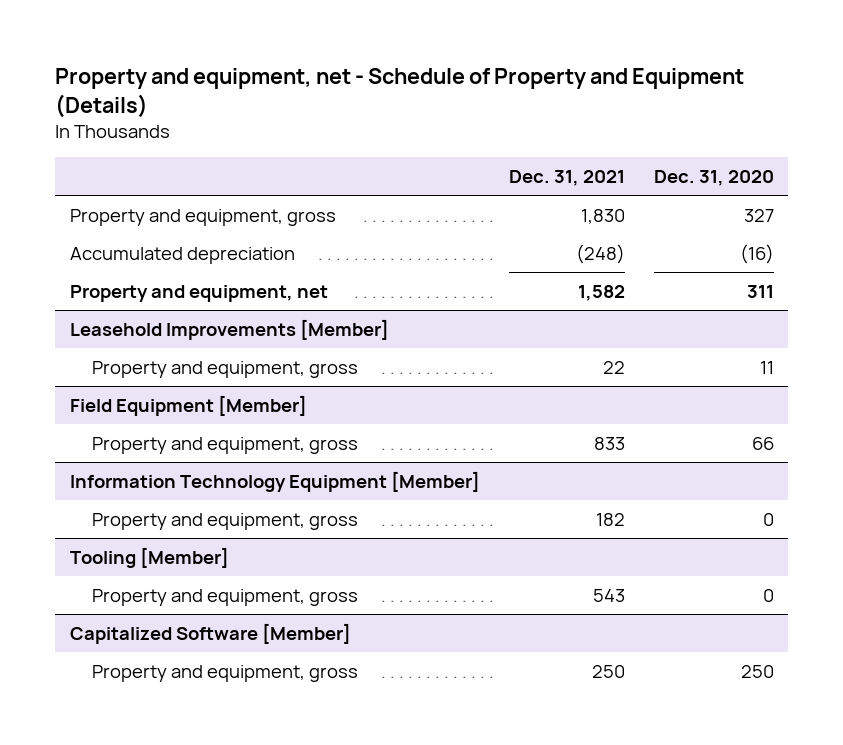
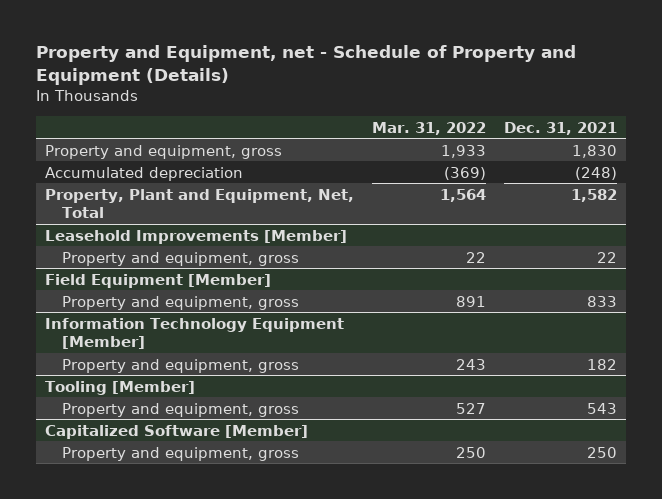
[55,68,745,119] Property and equipment, net - Schedule of Property and Equipment (Details) -> [35,45,576,86] Property and Equipment, net - Schedule of Property and Equipment (Details)
[653,170,774,187] Dec. 31, 2020 -> none
none -> [371,121,486,135] Mar. 31, 2022
[69,284,328,302] Property and equipment, net -> [44,188,354,219] Property, Plant and Equipment, Net, Total

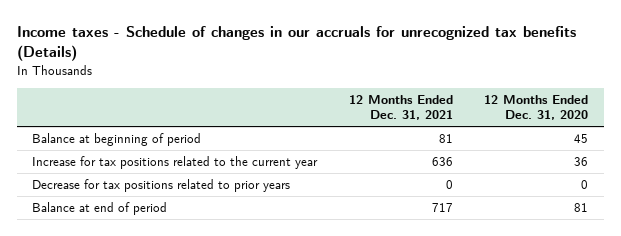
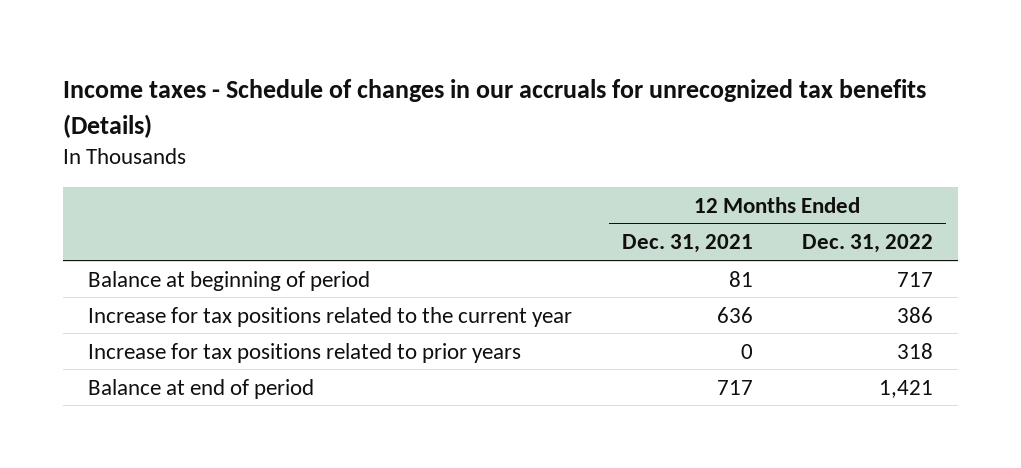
[484,95,589,121] 12 Months Ended Dec. 31, 2020 -> none
none -> [802,234,934,254] Dec. 31, 2022
[32,178,291,192] Decrease for tax positions related to prior years -> [87,342,521,363] Increase for tax positions related to prior years

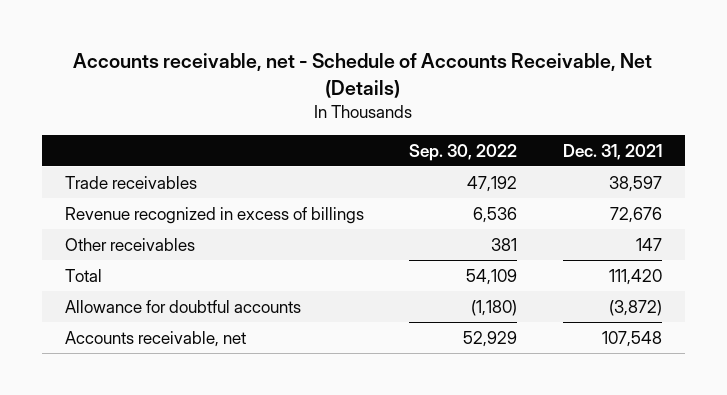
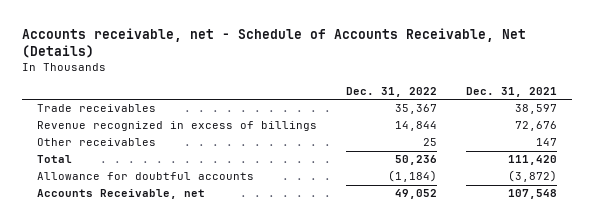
[409,143,518,161] Sep. 30, 2022 -> none
none -> [345,86,437,97] Dec. 31, 2022
[64,330,246,347] Accounts receivable, net -> [36,189,205,200] Accounts Receivable, net

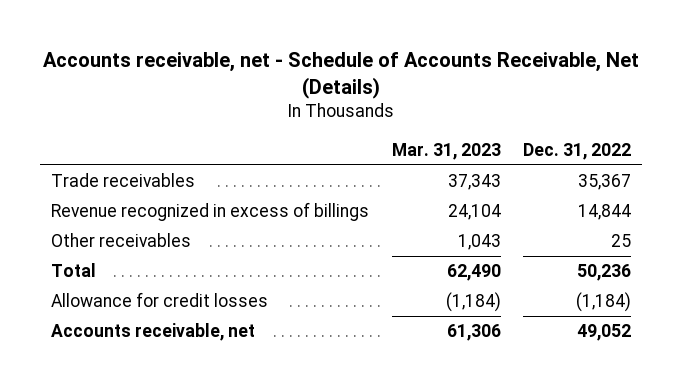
[466,86,558,97] Dec. 31, 2021 -> none
none -> [391,142,501,160] Mar. 31, 2023
[36,172,254,181] Allowance for doubtful accounts -> [51,292,269,308] Allowance for credit losses
[36,189,205,200] Accounts Receivable, net -> [51,323,256,342] Accounts receivable, net

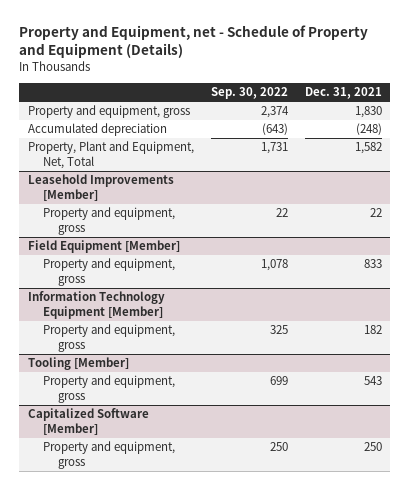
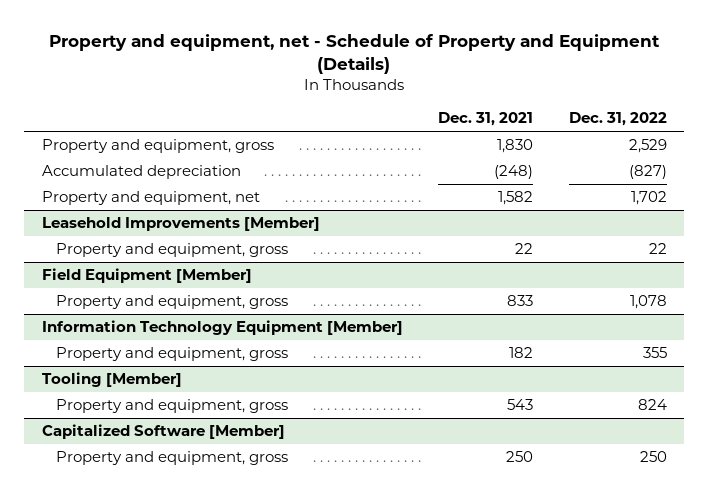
[18,25,368,59] Property and Equipment, net - Schedule of Property and Equipment (Details) -> [49,34,661,75] Property and equipment, net - Schedule of Property and Equipment (Details)
[210,87,288,100] Sep. 30, 2022 -> none
none -> [568,112,667,127] Dec. 31, 2022
[27,141,194,170] Property, Plant and Equipment, Net, Total -> [41,191,260,206] Property and equipment, net

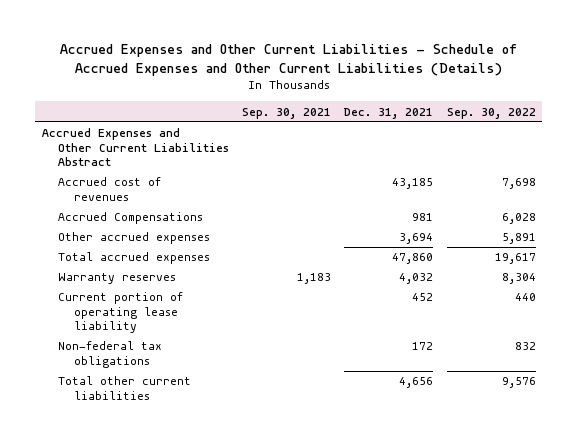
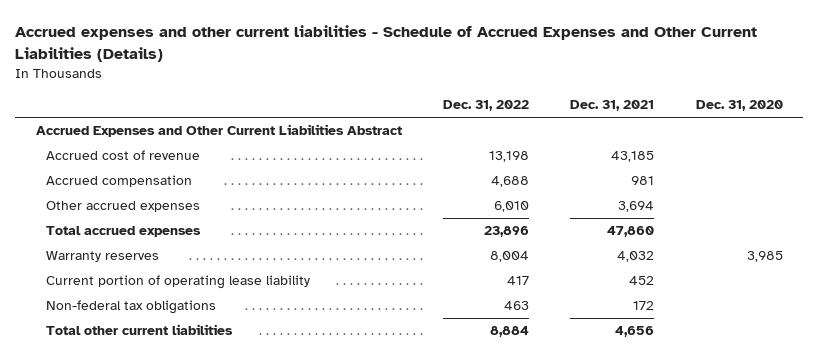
[59,43,517,76] Accrued Expenses and Other Current Liabilities - Schedule of Accrued Expenses and Other Current Liabilities (Details) -> [15,25,758,63] Accrued expenses and other current liabilities - Schedule of Accrued Expenses and Other Current Liabilities (Details)
[242,107,332,119] Sep. 30, 2021 -> none
[446,107,536,119] Sep. 30, 2022 -> none
none -> [443,100,530,112] Dec. 31, 2022
none -> [695,100,783,112] Dec. 31, 2020
[58,177,162,201] Accrued cost of revenues -> [46,150,201,161] Accrued cost of revenue
[58,212,204,225] Accrued Compensations -> [46,175,193,188] Accrued compensation

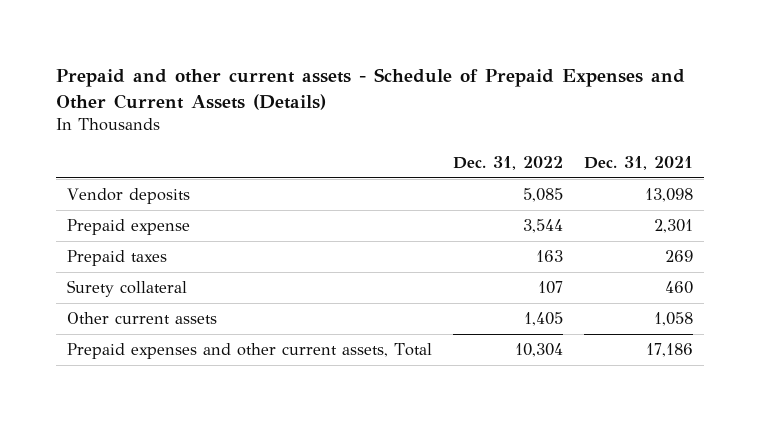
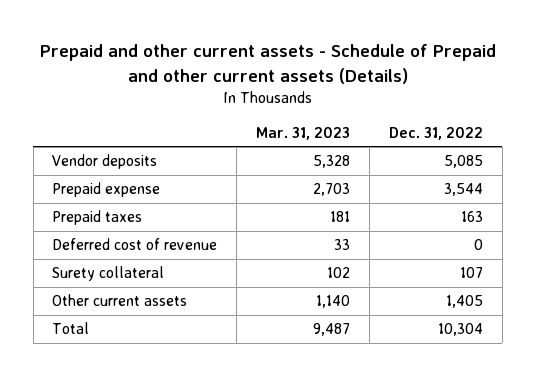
[56,68,686,110] Prepaid and other current assets - Schedule of Prepaid Expenses and Other Current Assets (Details) -> [39,44,496,84] Prepaid and other current assets - Schedule of Prepaid and other current assets (Details)
[584,155,694,170] Dec. 31, 2021 -> none
none -> [256,126,351,140] Mar. 31, 2023
none -> [52,238,218,251] Deferred cost of revenue
[66,343,432,360] Prepaid expenses and other current assets, Total -> [52,322,90,335] Total

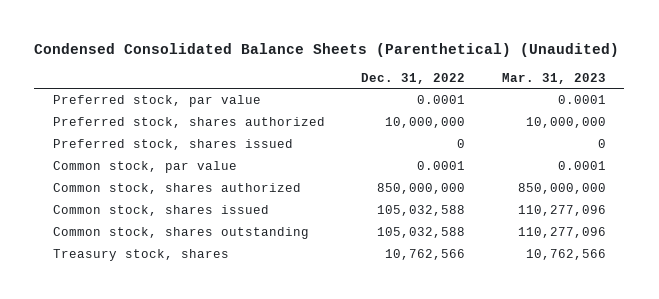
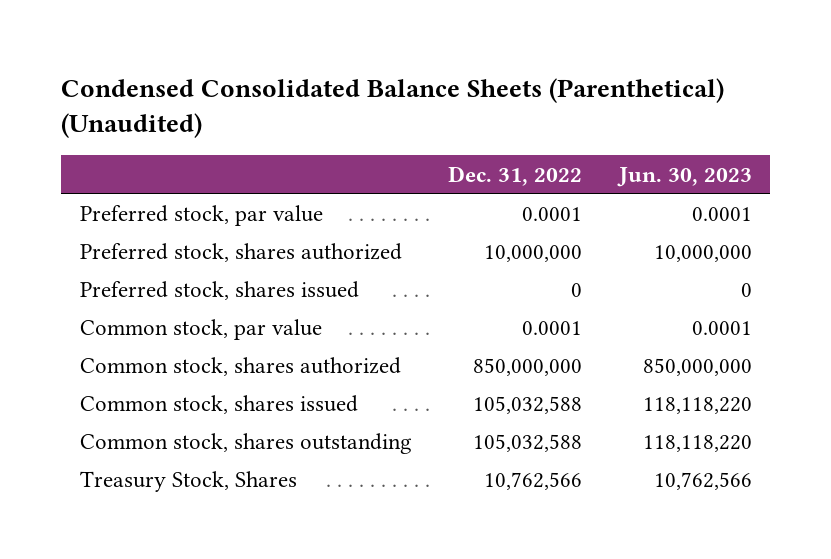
[501,72,606,84] Mar. 31, 2023 -> none
none -> [616,166,752,187] Jun. 30, 2023
[52,249,229,262] Treasury stock, shares -> [79,470,297,492] Treasury Stock, Shares

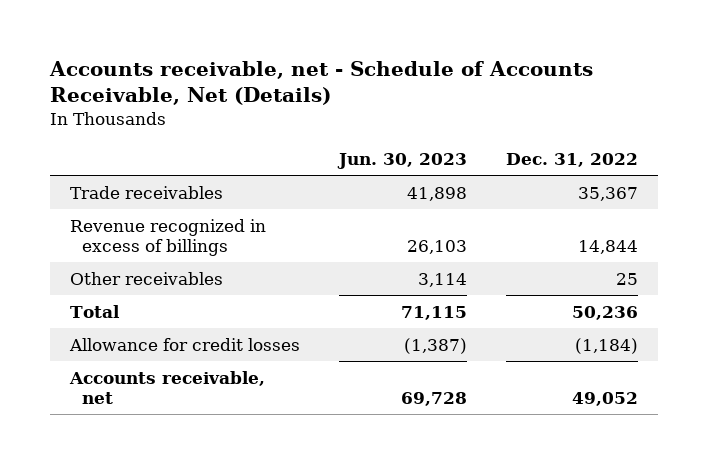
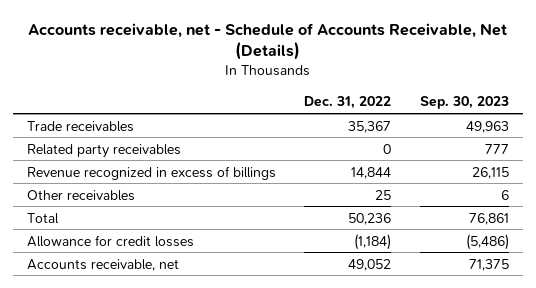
[337,152,468,169] Jun. 30, 2023 -> none
none -> [419,96,509,110] Sep. 30, 2023
none -> [26,143,181,158] Related party receivables

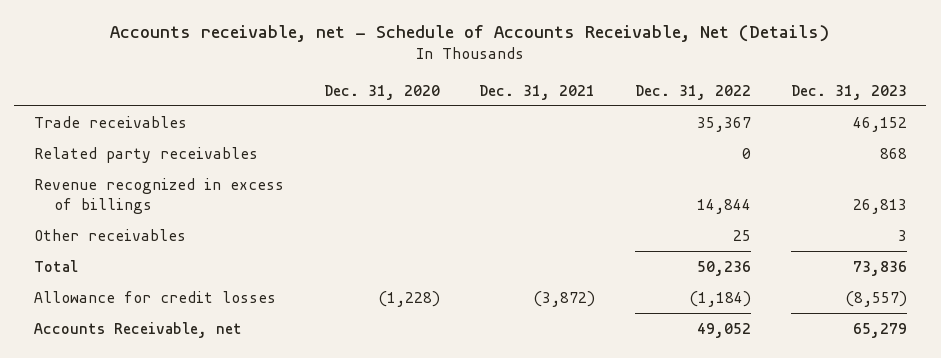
[419,96,509,110] Sep. 30, 2023 -> none
none -> [323,84,440,100] Dec. 31, 2020
none -> [479,84,596,100] Dec. 31, 2021
none -> [790,84,907,100] Dec. 31, 2023
[26,258,179,271] Accounts receivable, net -> [33,322,242,339] Accounts Receivable, net

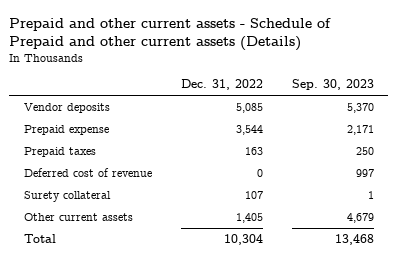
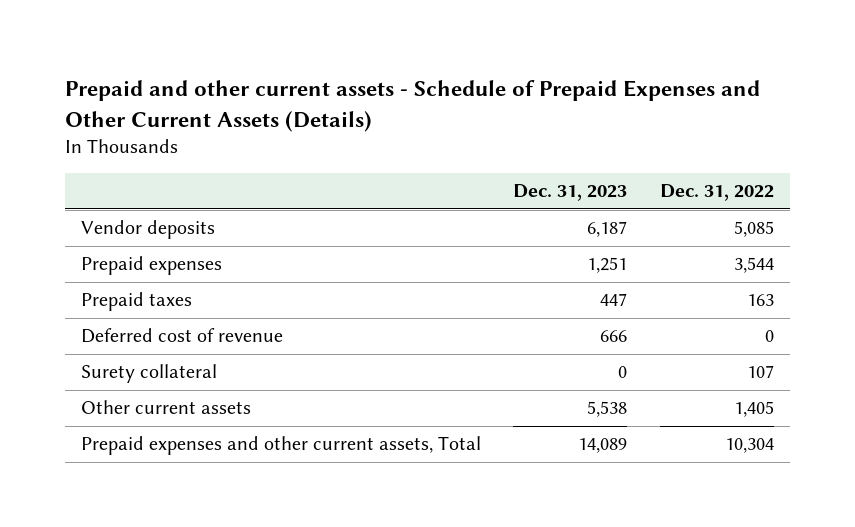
[9,17,332,51] Prepaid and other current assets - Schedule of Prepaid and other current assets (Details) -> [65,79,761,132] Prepaid and other current assets - Schedule of Prepaid Expenses and Other Current Assets (Details)
[291,79,374,91] Sep. 30, 2023 -> none
none -> [513,184,628,202] Dec. 31, 2023
[23,125,109,136] Prepaid expense -> [81,256,223,276] Prepaid expenses
[23,234,56,244] Total -> [81,436,482,456] Prepaid expenses and other current assets, Total

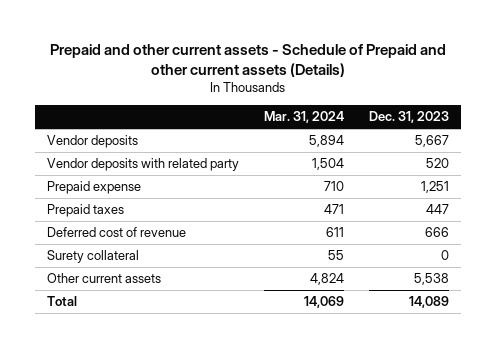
[65,79,761,132] Prepaid and other current assets - Schedule of Prepaid Expenses and Other Current Assets (Details) -> [49,43,446,77] Prepaid and other current assets - Schedule of Prepaid and other current assets (Details)
[659,184,774,202] Dec. 31, 2022 -> none
none -> [263,111,344,124] Mar. 31, 2024
[587,221,628,238] 6,187 -> [414,135,449,148] 5,667
none -> [47,158,240,172] Vendor deposits with related party
[81,256,223,276] Prepaid expenses -> [47,181,142,195] Prepaid expense
[81,436,482,456] Prepaid expenses and other current assets, Total -> [47,296,78,307] Total

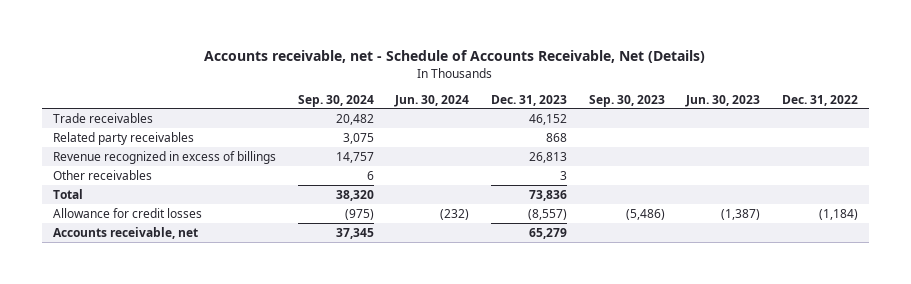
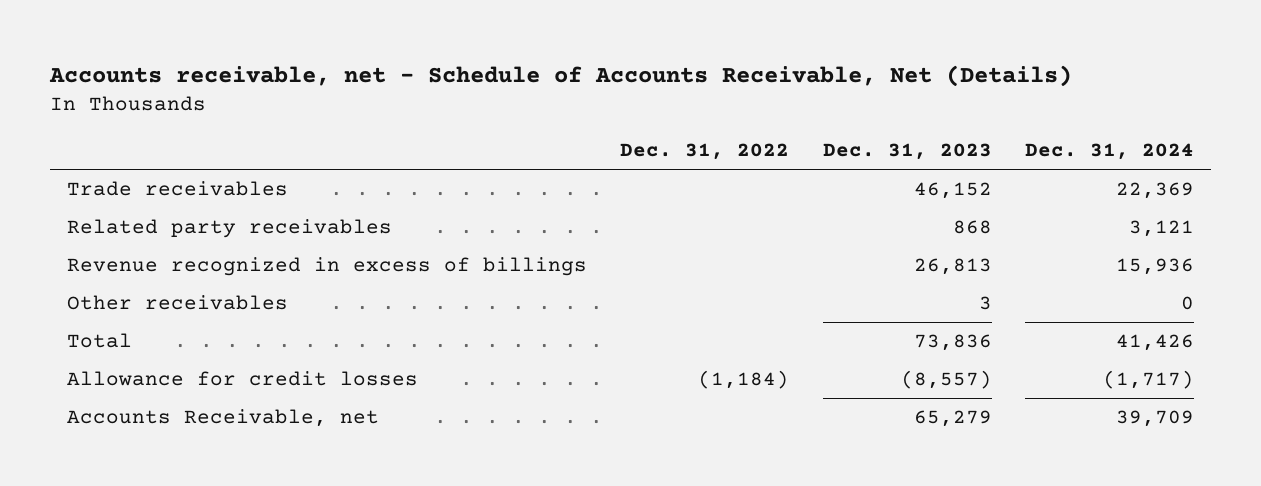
[297,94,374,107] Sep. 30, 2024 -> none
[394,94,470,107] Jun. 30, 2024 -> none
[588,94,665,107] Sep. 30, 2023 -> none
[685,94,761,107] Jun. 30, 2023 -> none
none -> [1024,143,1194,161] Dec. 31, 2024
[52,226,198,239] Accounts receivable, net -> [66,409,379,428] Accounts Receivable, net

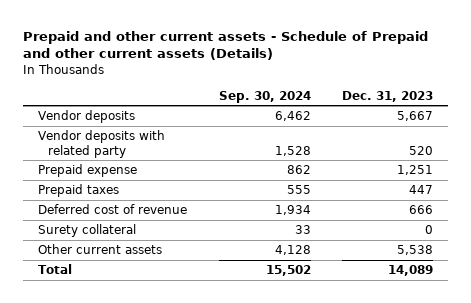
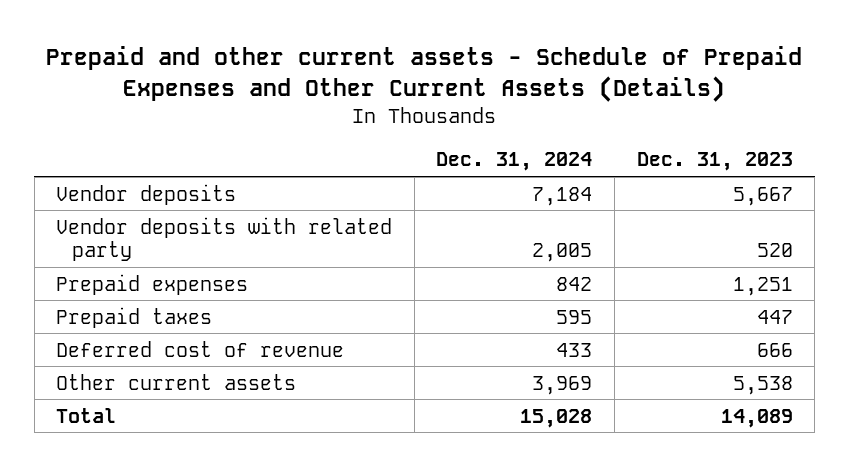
[22,30,428,61] Prepaid and other current assets - Schedule of Prepaid and other current assets (Details) -> [46,46,803,103] Prepaid and other current assets - Schedule of Prepaid Expenses and Other Current Assets (Details)
[218,90,311,103] Sep. 30, 2024 -> none
none -> [436,152,593,172] Dec. 31, 2024
[38,164,138,178] Prepaid expense -> [56,273,249,295] Prepaid expenses
[38,224,137,238] Surety collateral -> none

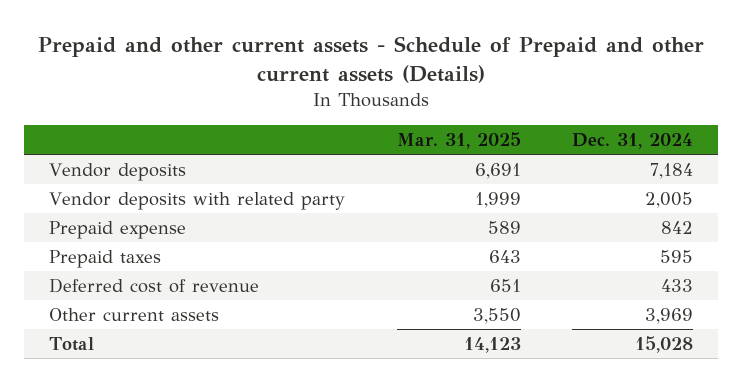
[46,46,803,103] Prepaid and other current assets - Schedule of Prepaid Expenses and Other Current Assets (Details) -> [38,36,705,84] Prepaid and other current assets - Schedule of Prepaid and other current assets (Details)
[636,152,793,172] Dec. 31, 2023 -> none
none -> [396,131,521,149] Mar. 31, 2025
[56,273,249,295] Prepaid expenses -> [49,221,187,240] Prepaid expense

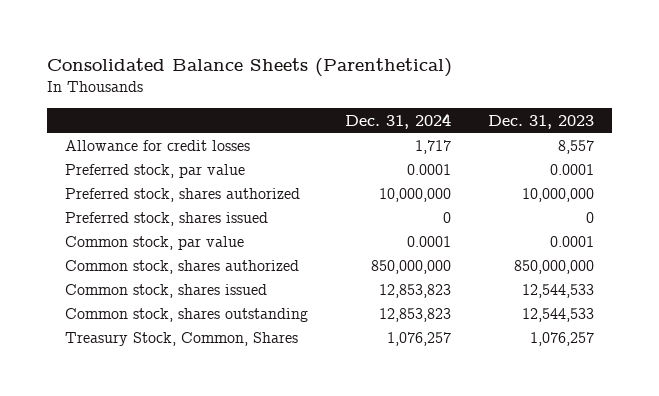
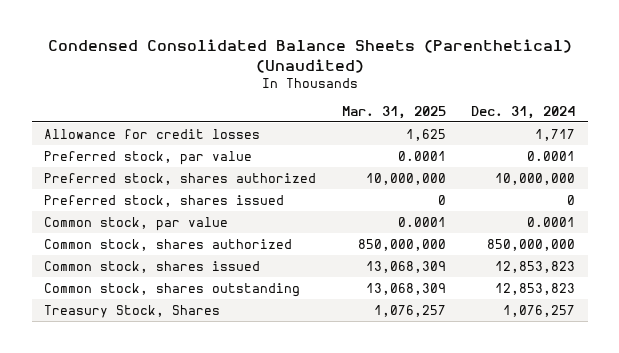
[46,57,452,77] Consolidated Balance Sheets (Parenthetical) -> [47,39,572,73] Condensed Consolidated Balance Sheets (Parenthetical) (Unaudited)
[487,114,594,129] Dec. 31, 2023 -> none
none -> [341,105,446,119] Mar. 31, 2025
[65,331,299,346] Treasury Stock, Common, Shares -> [44,304,221,318] Treasury Stock, Shares

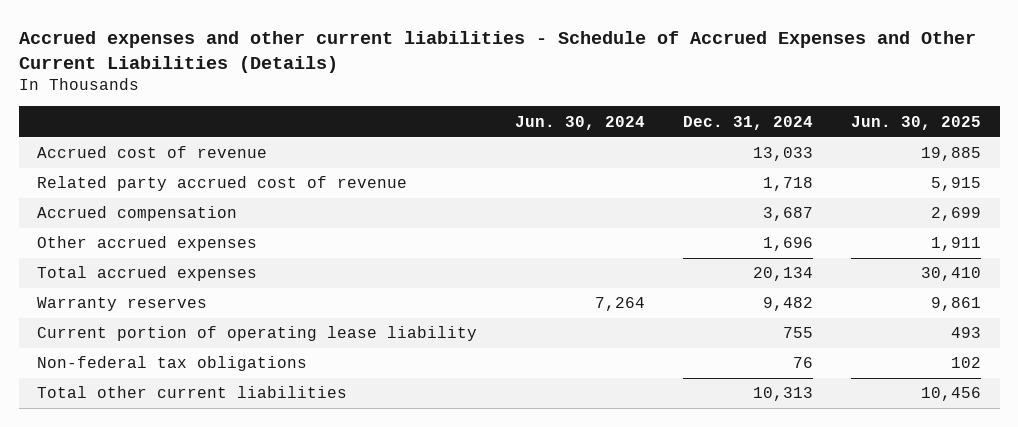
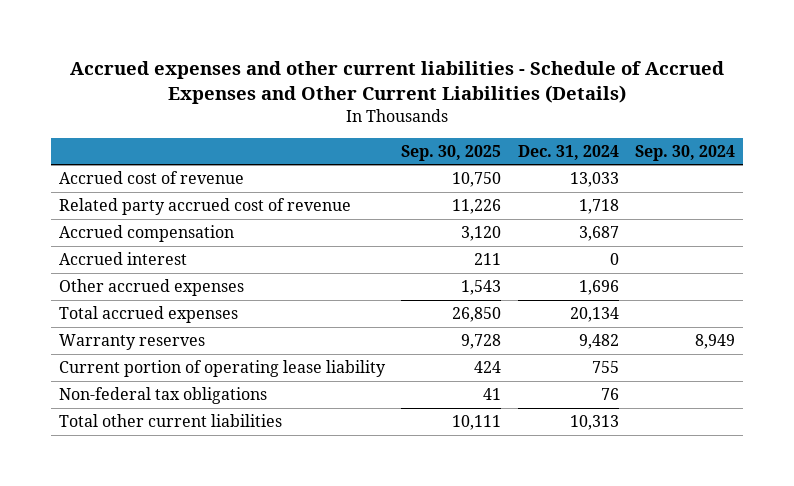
[515,115,646,130] Jun. 30, 2024 -> none
[850,115,981,130] Jun. 30, 2025 -> none
none -> [401,144,502,161] Sep. 30, 2025
none -> [635,144,736,161] Sep. 30, 2024
none -> [58,252,187,266] Accrued interest

